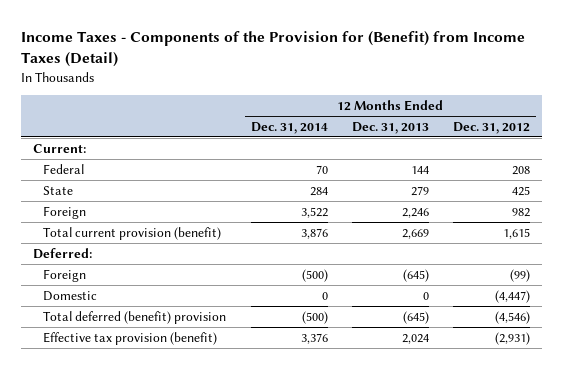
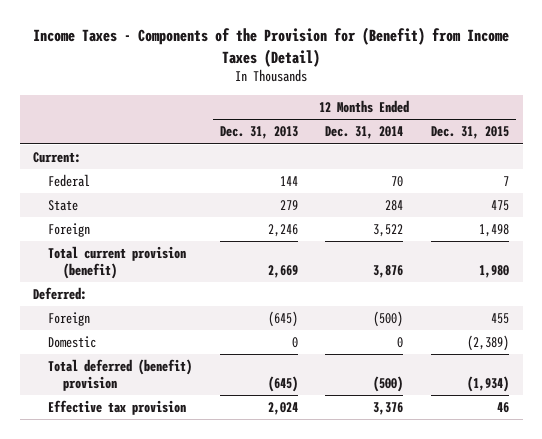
[452,121,530,134] Dec. 31, 2012 -> none
none -> [430,126,509,140] Dec. 31, 2015
[43,331,218,345] Effective tax provision (benefit) -> [48,400,187,416] Effective tax provision

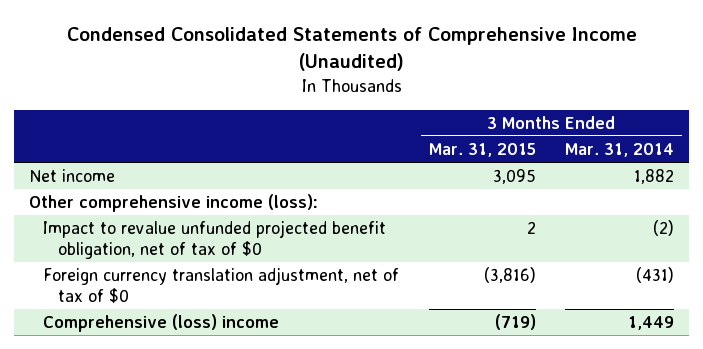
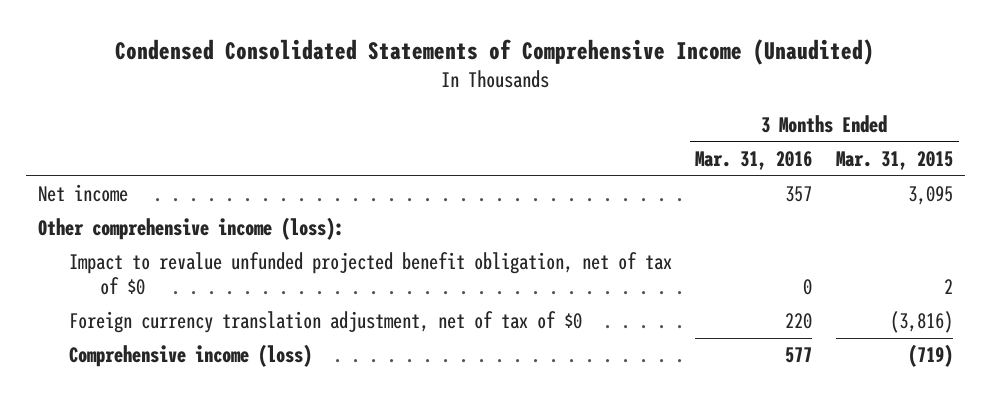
[565,143,675,158] Mar. 31, 2014 -> none
none -> [695,151,813,171] Mar. 31, 2016
[43,314,280,333] Comprehensive (loss) income -> [68,344,312,368] Comprehensive income (loss)

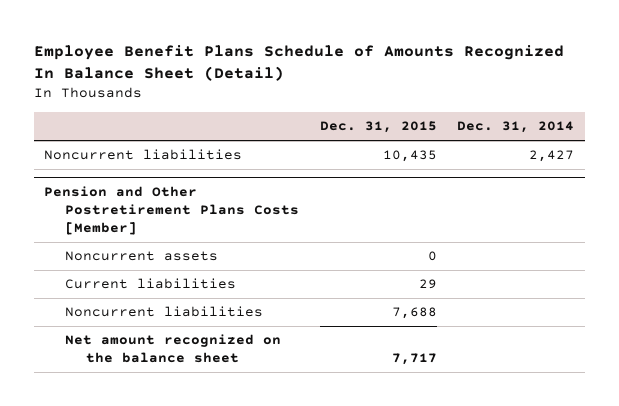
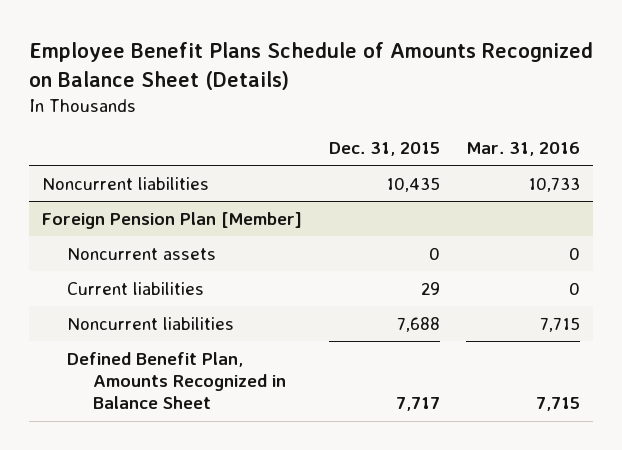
[33,44,564,82] Employee Benefit Plans Schedule of Amounts Recognized In Balance Sheet (Detail) -> [28,41,593,90] Employee Benefit Plans Schedule of Amounts Recognized on Balance Sheet (Details)
[457,121,575,134] Dec. 31, 2014 -> none
none -> [466,142,581,157] Mar. 31, 2016
[44,186,300,235] Pension and Other Postretirement Plans Costs [Member] -> [42,211,303,229] Foreign Pension Plan [Member]
[65,334,282,364] Net amount recognized on the balance sheet -> [67,351,286,410] Defined Benefit Plan, Amounts Recognized in Balance Sheet

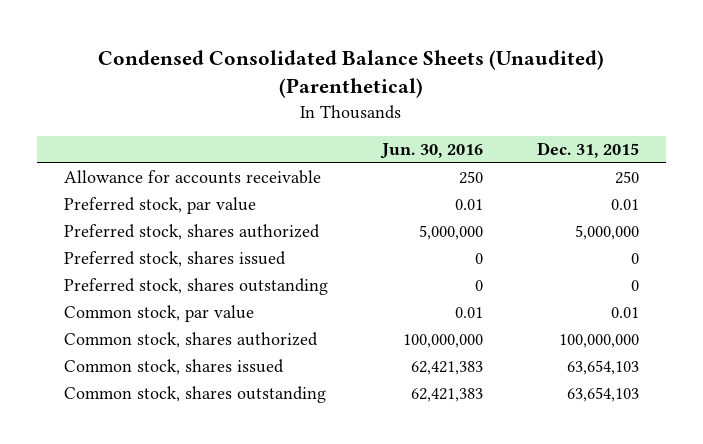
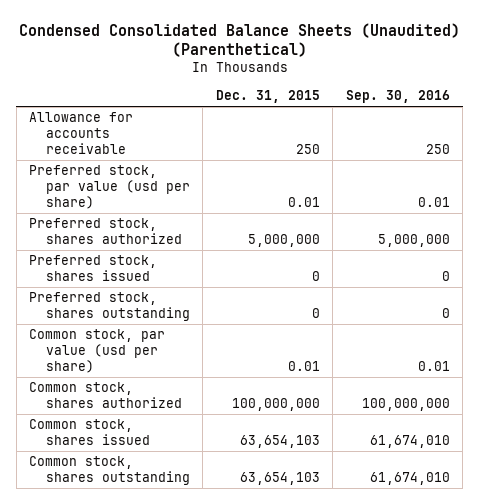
[379,143,483,160] Jun. 30, 2016 -> none
none -> [345,89,450,103] Sep. 30, 2016
[63,197,256,215] Preferred stock, par value -> [29,165,190,209] Preferred stock, par value (usd per share)
[63,305,254,323] Common stock, par value -> [29,329,166,373] Common stock, par value (usd per share)

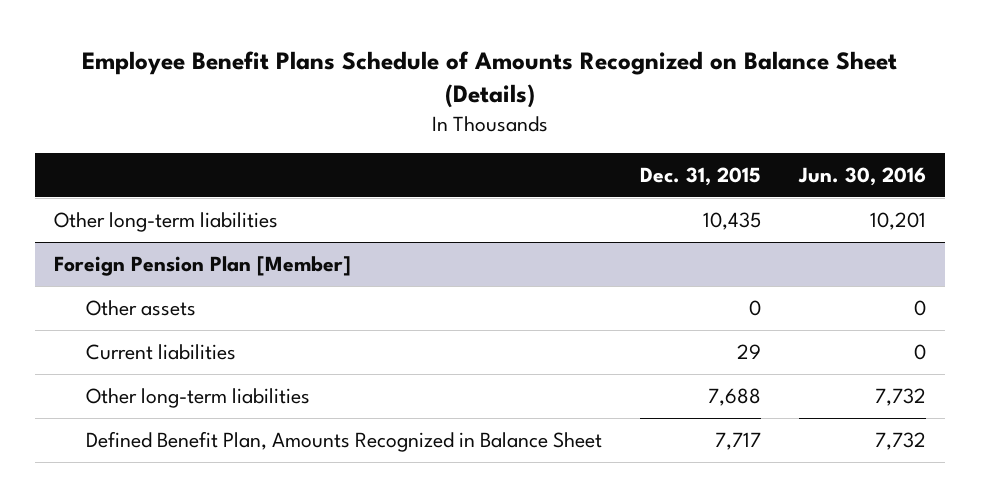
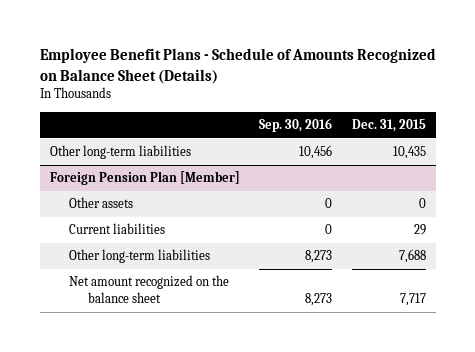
[82,50,898,109] Employee Benefit Plans Schedule of Amounts Recognized on Balance Sheet (Details) -> [39,48,436,84] Employee Benefit Plans - Schedule of Amounts Recognized on Balance Sheet (Details)
[798,166,927,186] Jun. 30, 2016 -> none
none -> [259,118,333,133] Sep. 30, 2016
[85,431,602,453] Defined Benefit Plan, Amounts Recognized in Balance Sheet -> [68,275,229,304] Net amount recognized on the balance sheet

